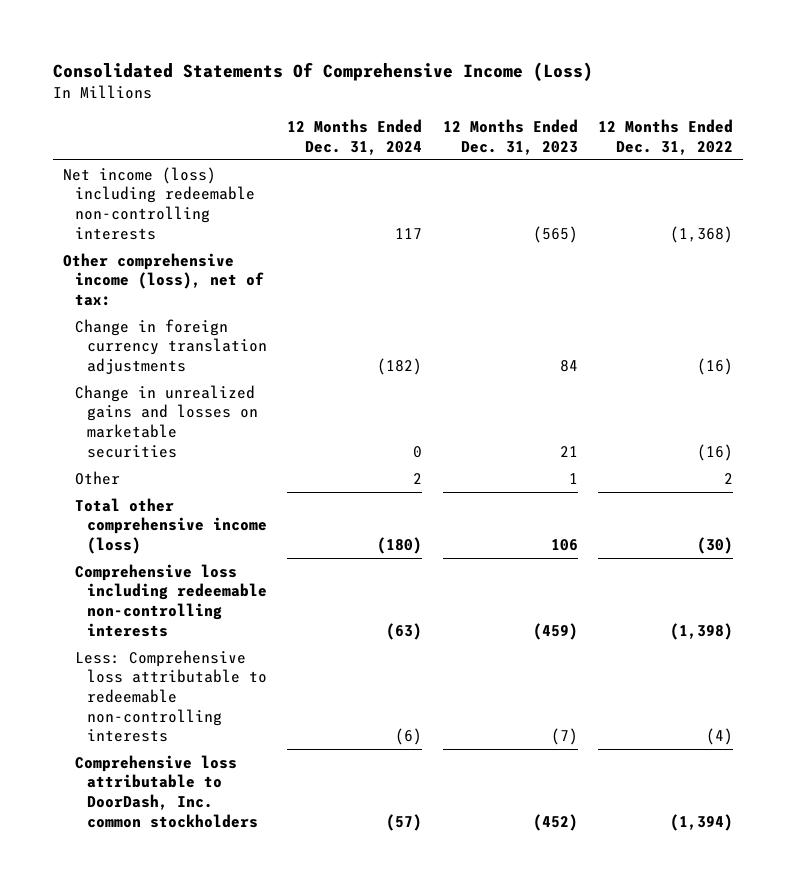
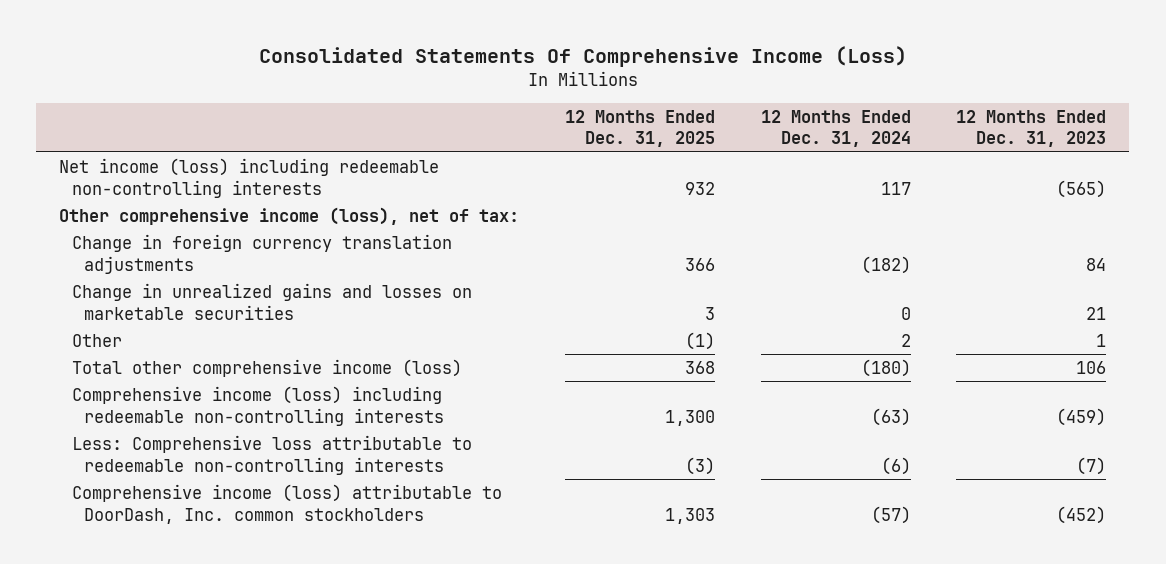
[597,119,733,155] 12 Months Ended Dec. 31, 2022 -> none
none -> [564,109,715,148] 12 Months Ended Dec. 31, 2025
[75,563,267,637] Comprehensive loss including redeemable non-controlling interests -> [71,385,445,426] Comprehensive income (loss) including redeemable non-controlling interests
[75,754,258,828] Comprehensive loss attributable to DoorDash, Inc. common stockholders -> [71,483,502,524] Comprehensive income (loss) attributable to DoorDash, Inc. common stockholders

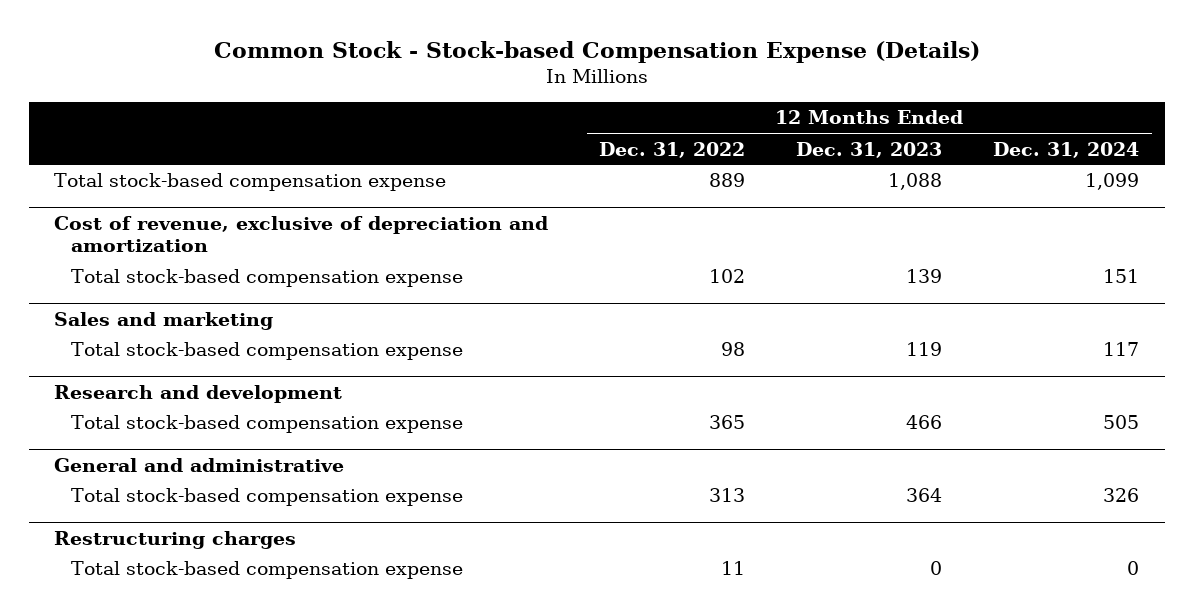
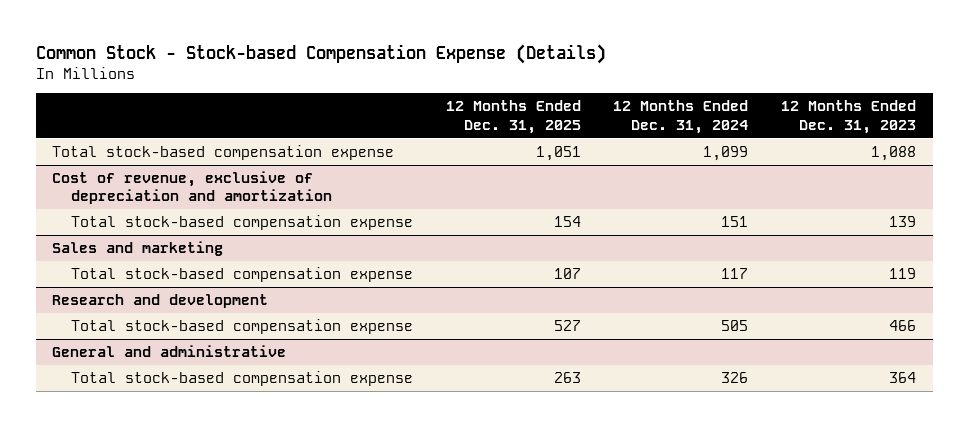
[599,141,746,158] Dec. 31, 2022 -> none
none -> [445,100,581,134] 12 Months Ended Dec. 31, 2025
[54,530,297,549] Restructuring charges -> none
[71,561,464,580] Total stock-based compensation expense -> none

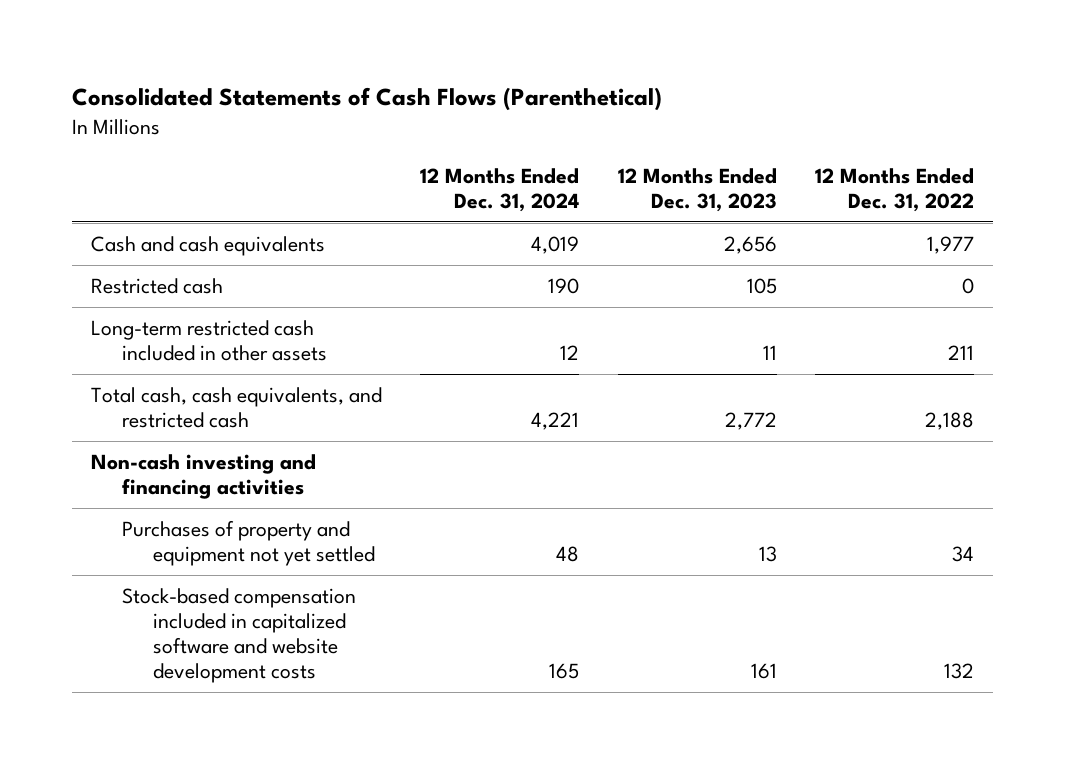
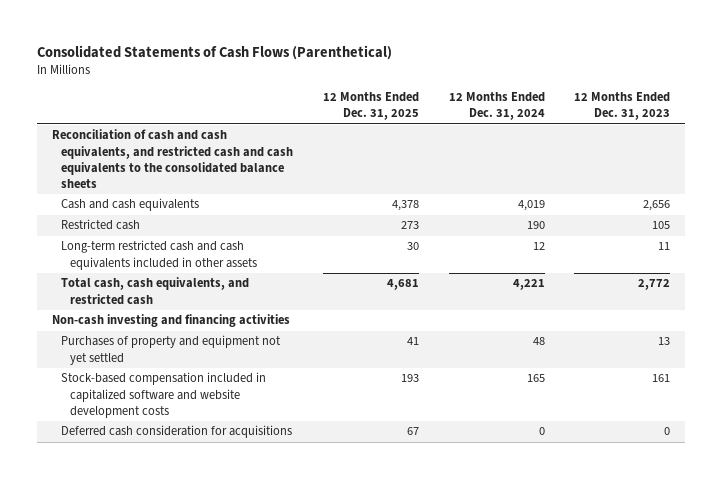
[815,167,975,212] 12 Months Ended Dec. 31, 2022 -> none
none -> [322,92,419,121] 12 Months Ended Dec. 31, 2025
none -> [52,129,294,188] Reconciliation of cash and cash equivalents, and restricted cash and cash equivalents to the consolidated balance sheets
[90,319,327,361] Long-term restricted cash included in other assets -> [61,240,258,270] Long-term restricted cash and cash equivalents included in other assets
none -> [61,425,293,439] Deferred cash consideration for acquisitions

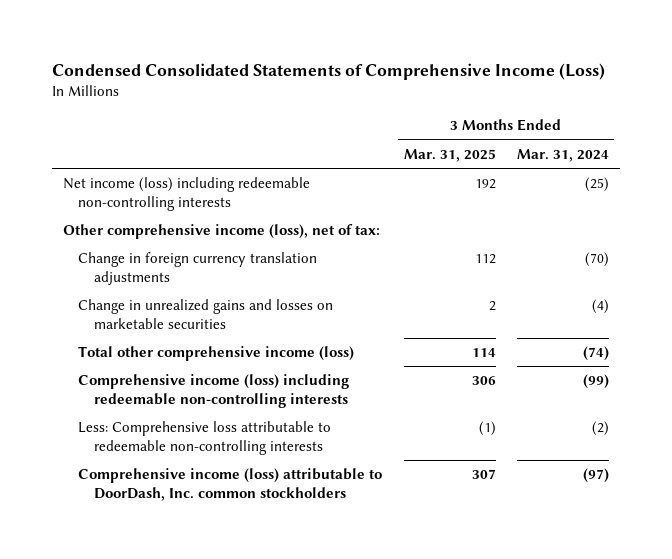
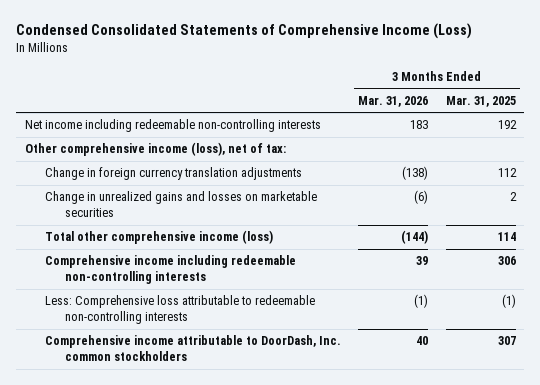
[516,148,609,162] Mar. 31, 2024 -> none
none -> [358,95,429,107] Mar. 31, 2026
[62,177,310,211] Net income (loss) including redeemable non-controlling interests -> [24,119,321,133] Net income including redeemable non-controlling interests
[78,374,350,408] Comprehensive income (loss) including redeemable non-controlling interests -> [44,255,296,285] Comprehensive income including redeemable non-controlling interests
[78,468,383,501] Comprehensive income (loss) attributable to DoorDash, Inc. common stockholders -> [44,335,341,362] Comprehensive income attributable to DoorDash, Inc. common stockholders

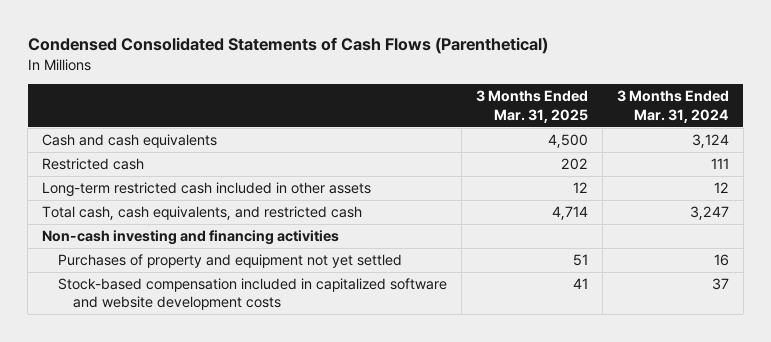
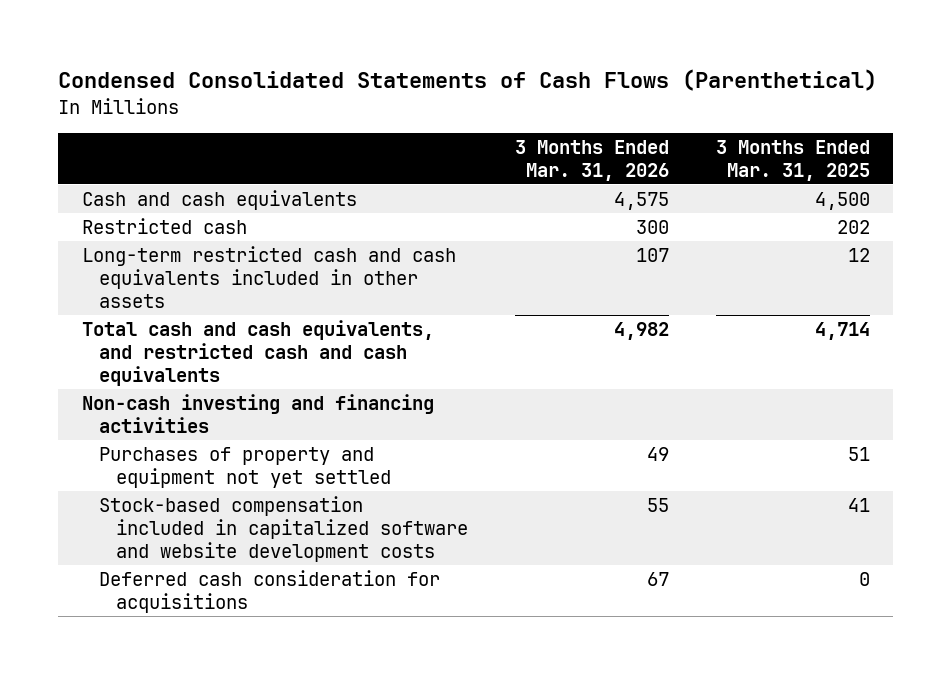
[616,90,729,123] 3 Months Ended Mar. 31, 2024 -> none
none -> [514,139,669,181] 3 Months Ended Mar. 31, 2026
[42,182,372,198] Long-term restricted cash included in other assets -> [81,246,456,308] Long-term restricted cash and cash equivalents included in other assets
[42,206,363,221] Total cash, cash equivalents, and restricted cash -> [81,320,434,386] Total cash and cash equivalents, and restricted cash and cash equivalents
none -> [98,570,440,614] Deferred cash consideration for acquisitions

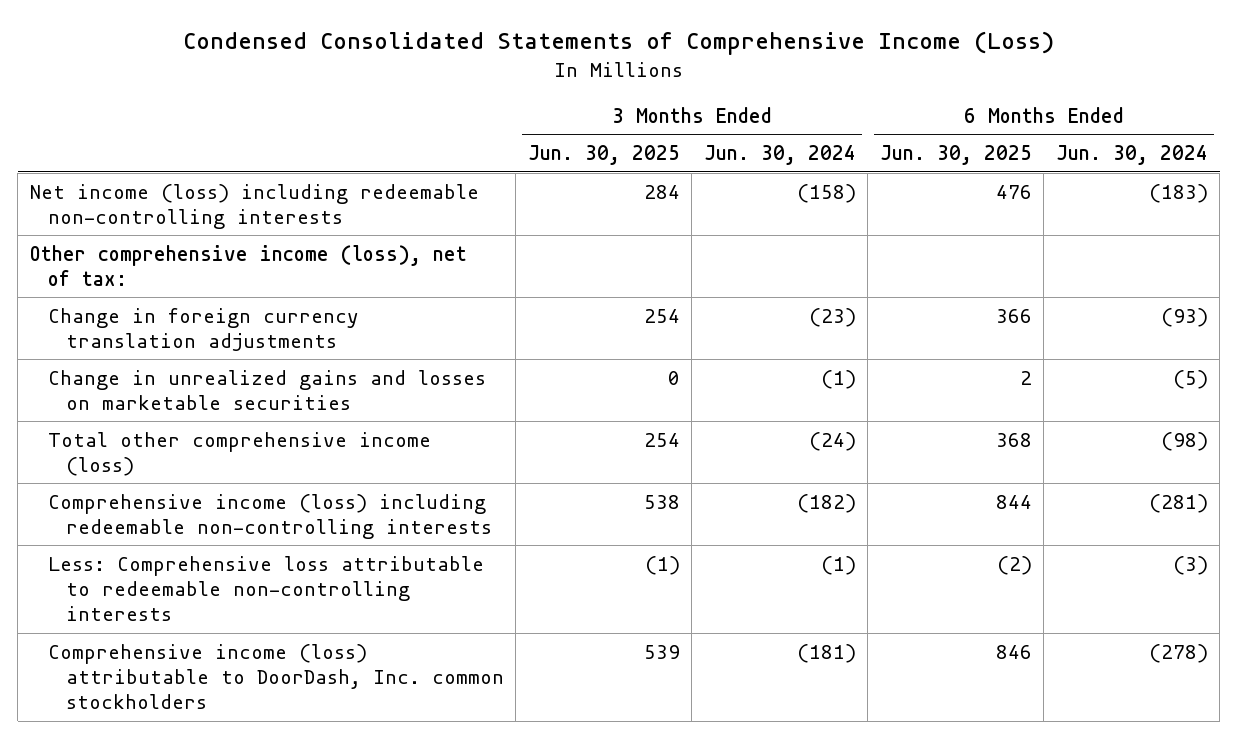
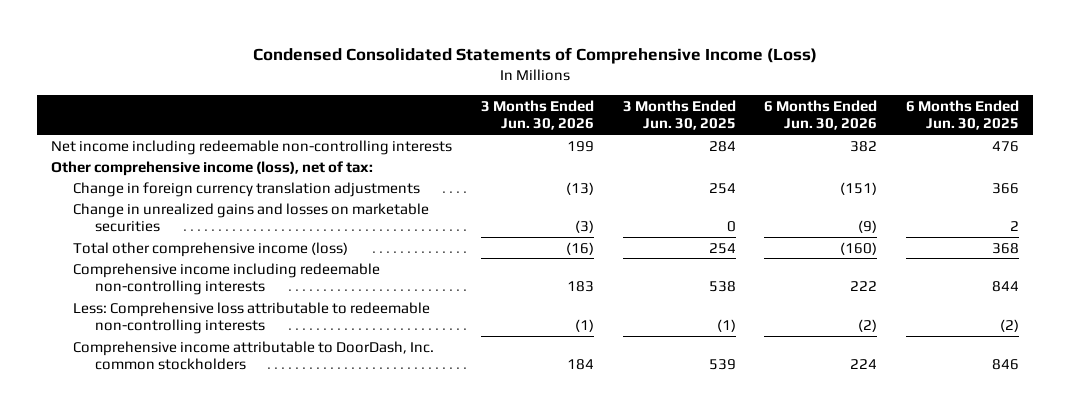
[703,145,856,166] Jun. 30, 2024 -> none
[1055,145,1208,166] Jun. 30, 2024 -> none
none -> [480,99,594,131] 3 Months Ended Jun. 30, 2026
none -> [764,99,878,131] 6 Months Ended Jun. 30, 2026
[29,183,479,229] Net income (loss) including redeemable non-controlling interests -> [51,139,453,155] Net income including redeemable non-controlling interests
[47,493,492,539] Comprehensive income (loss) including redeemable non-controlling interests -> [73,262,381,296] Comprehensive income including redeemable non-controlling interests
[47,643,504,710] Comprehensive income (loss) attributable to DoorDash, Inc. common stockholders -> [73,340,435,371] Comprehensive income attributable to DoorDash, Inc. common stockholders

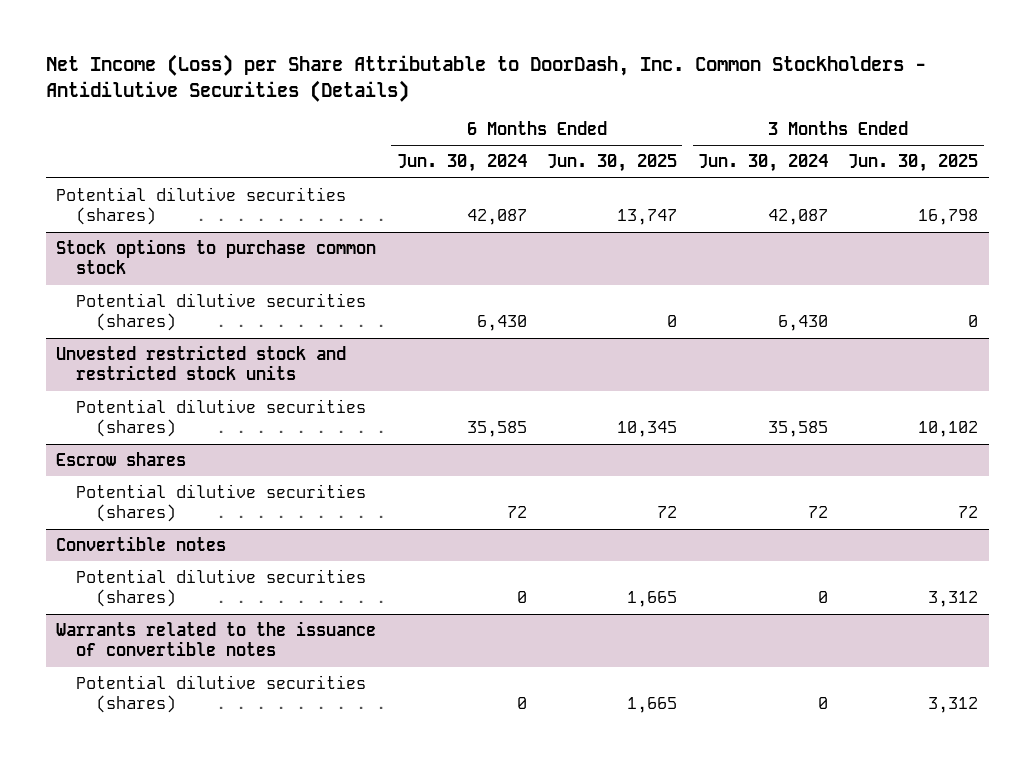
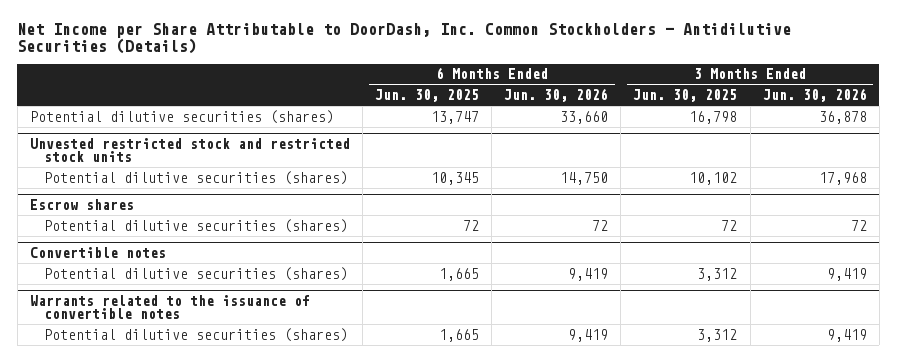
[45,54,926,102] Net Income (Loss) per Share Attributable to DoorDash, Inc. Common Stockholders - Antidilutive Securities (Details) -> [17,22,792,55] Net Income per Share Attributable to DoorDash, Inc. Common Stockholders - Antidilutive Securities (Details)
[396,154,527,173] Jun. 30, 2024 -> none
[697,154,828,173] Jun. 30, 2024 -> none
none -> [504,87,609,102] Jun. 30, 2026
none -> [762,87,867,102] Jun. 30, 2026
[55,238,376,275] Stock options to purchase common stock -> none
[76,292,367,332] Potential dilutive securities (shares) -> none

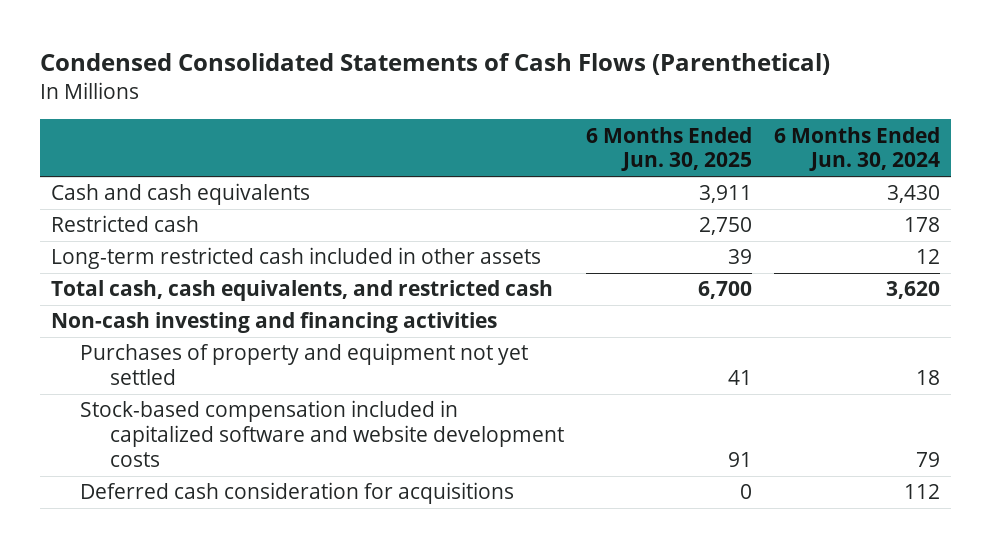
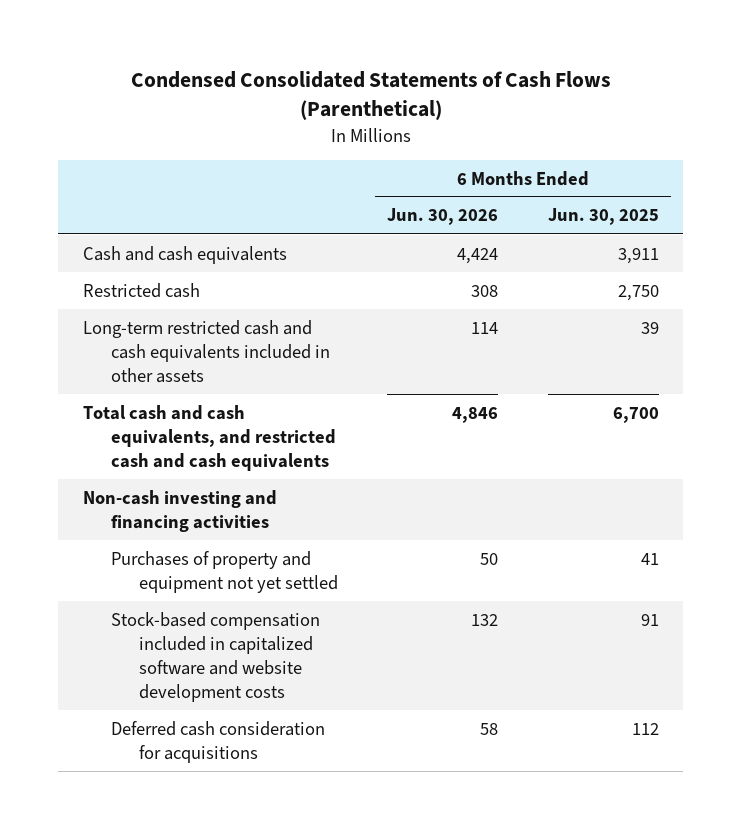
[773,126,940,172] 6 Months Ended Jun. 30, 2024 -> none
none -> [387,208,499,226] Jun. 30, 2026
[50,247,541,270] Long-term restricted cash included in other assets -> [83,319,331,383] Long-term restricted cash and cash equivalents included in other assets
[50,280,553,302] Total cash, cash equivalents, and restricted cash -> [83,404,337,471] Total cash and cash equivalents, and restricted cash and cash equivalents
[739,484,752,500] 0 -> [631,722,659,735] 112

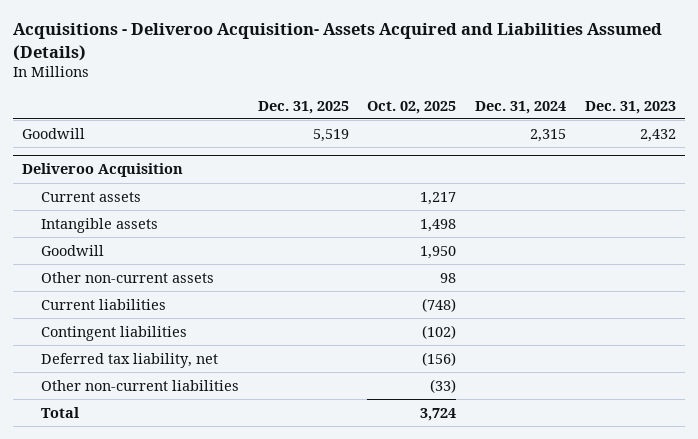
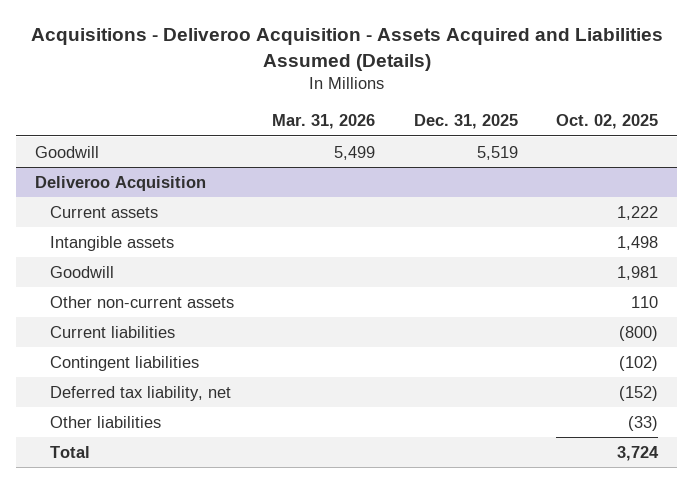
[12,23,662,61] Acquisitions - Deliveroo Acquisition- Assets Acquired and Liabilities Assumed (Details) -> [30,28,663,71] Acquisitions - Deliveroo Acquisition - Assets Acquired and Liabilities Assumed (Details)
[474,100,566,114] Dec. 31, 2024 -> none
[584,100,676,114] Dec. 31, 2023 -> none
none -> [272,114,376,130] Mar. 31, 2026
[420,191,457,205] 1,217 -> [617,205,659,220] 1,222
[420,245,457,259] 1,950 -> [617,265,659,280] 1,981
[440,272,457,283] 98 -> [631,295,659,308] 110
[422,297,457,312] (748) -> [619,325,659,341] (800)
[422,351,457,366] (156) -> [619,385,659,401] (152)
[41,379,240,391] Other non-current liabilities -> [49,415,161,428] Other liabilities

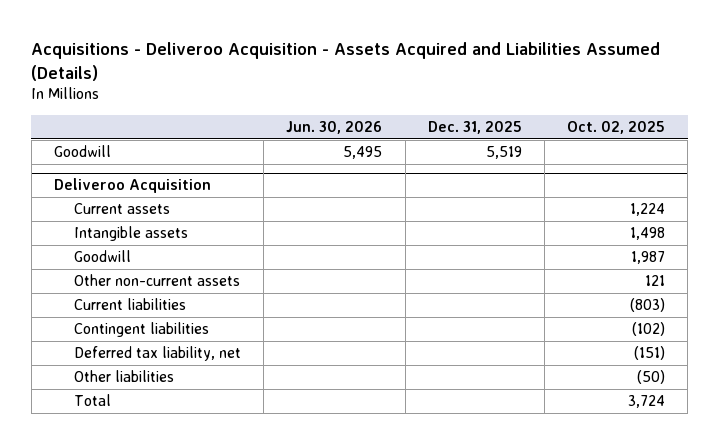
[272,114,376,130] Mar. 31, 2026 -> none
none -> [286,120,383,134] Jun. 30, 2026
[617,205,659,220] 1,222 -> [629,203,665,217] 1,224
[617,265,659,280] 1,981 -> [630,251,665,265] 1,987
[631,295,659,308] 110 -> [644,275,665,287] 121
[619,325,659,341] (800) -> [629,298,665,313] (803)
[619,385,659,401] (152) -> [633,346,665,361] (151)
[628,415,659,431] (33) -> [636,370,665,385] (50)

